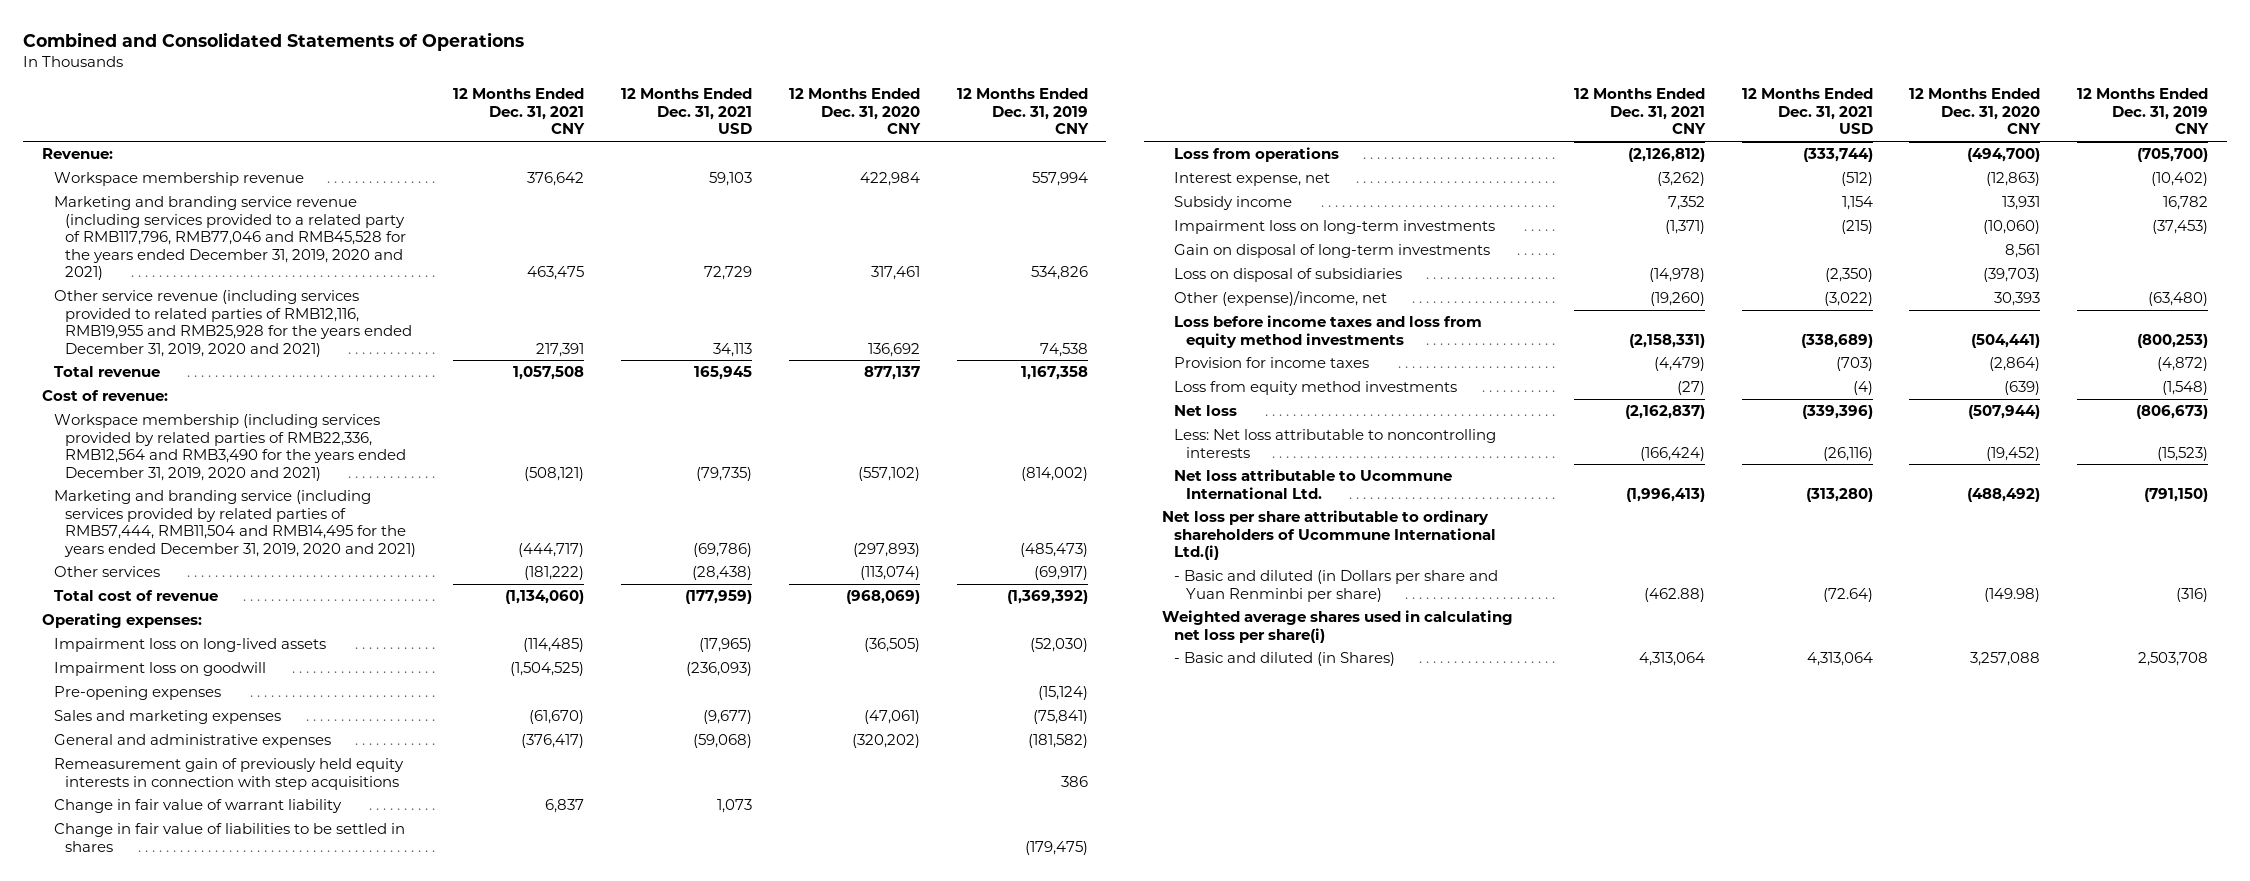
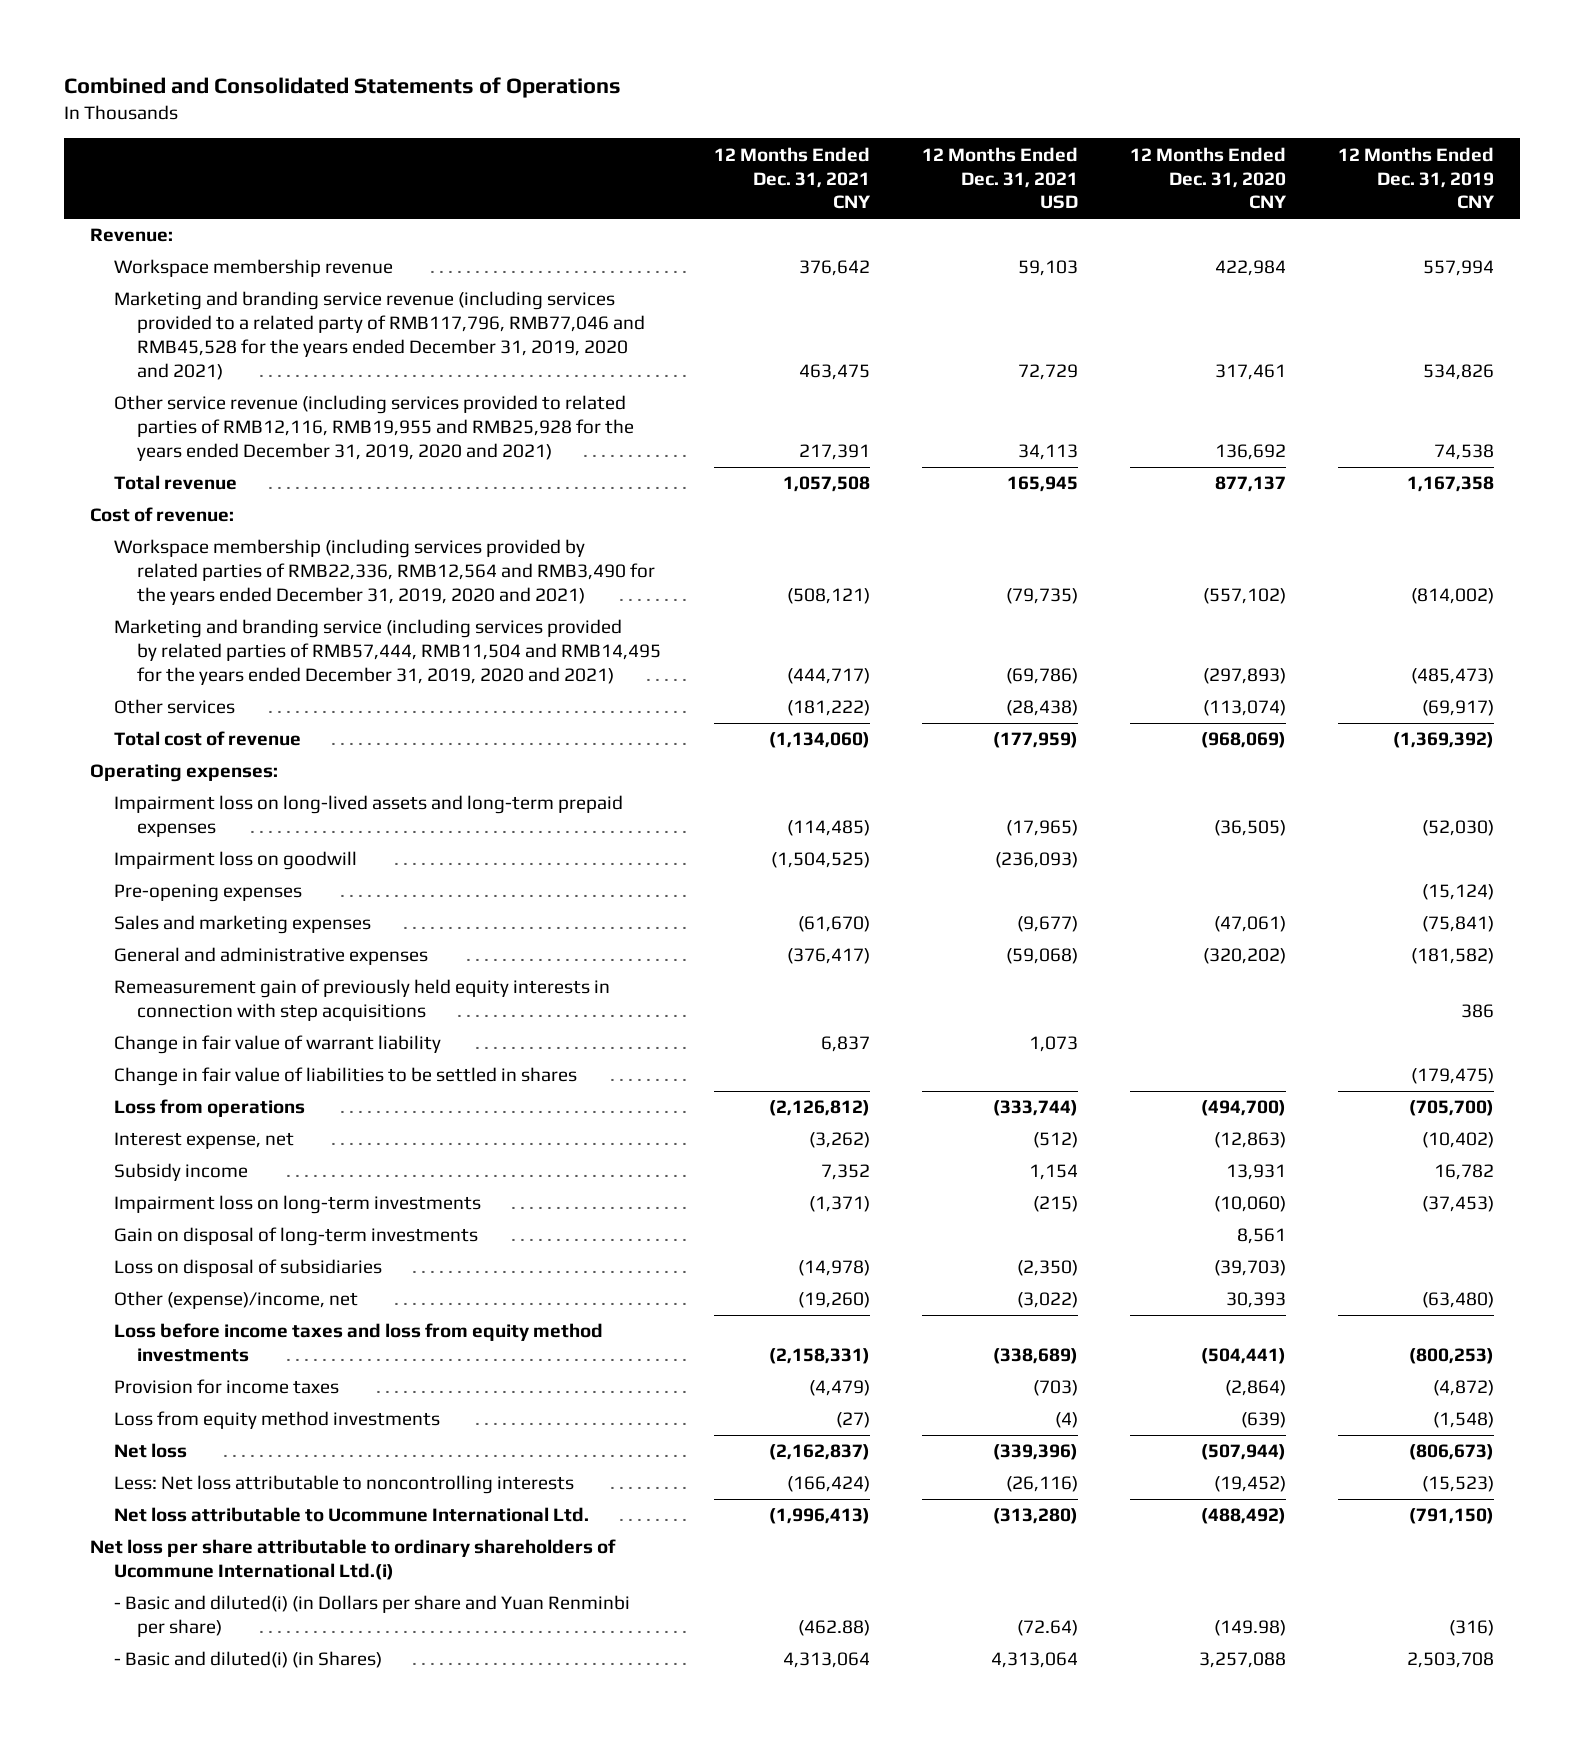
[53,638,326,653] Impairment loss on long-lived assets -> [113,795,623,838] Impairment loss on long-lived assets and long-term prepaid expenses
[1162,610,1514,643] Weighted average shares used in calculating net loss per share(i) -> none
[1174,570,1499,602] - Basic and diluted (in Dollars per share and Yuan Renminbi per share) -> [113,1595,630,1638] - Basic and diluted(i) (in Dollars per share and Yuan Renminbi per share)
[1174,652,1396,667] - Basic and diluted (in Shares) -> [113,1651,382,1669] - Basic and diluted(i) (in Shares)

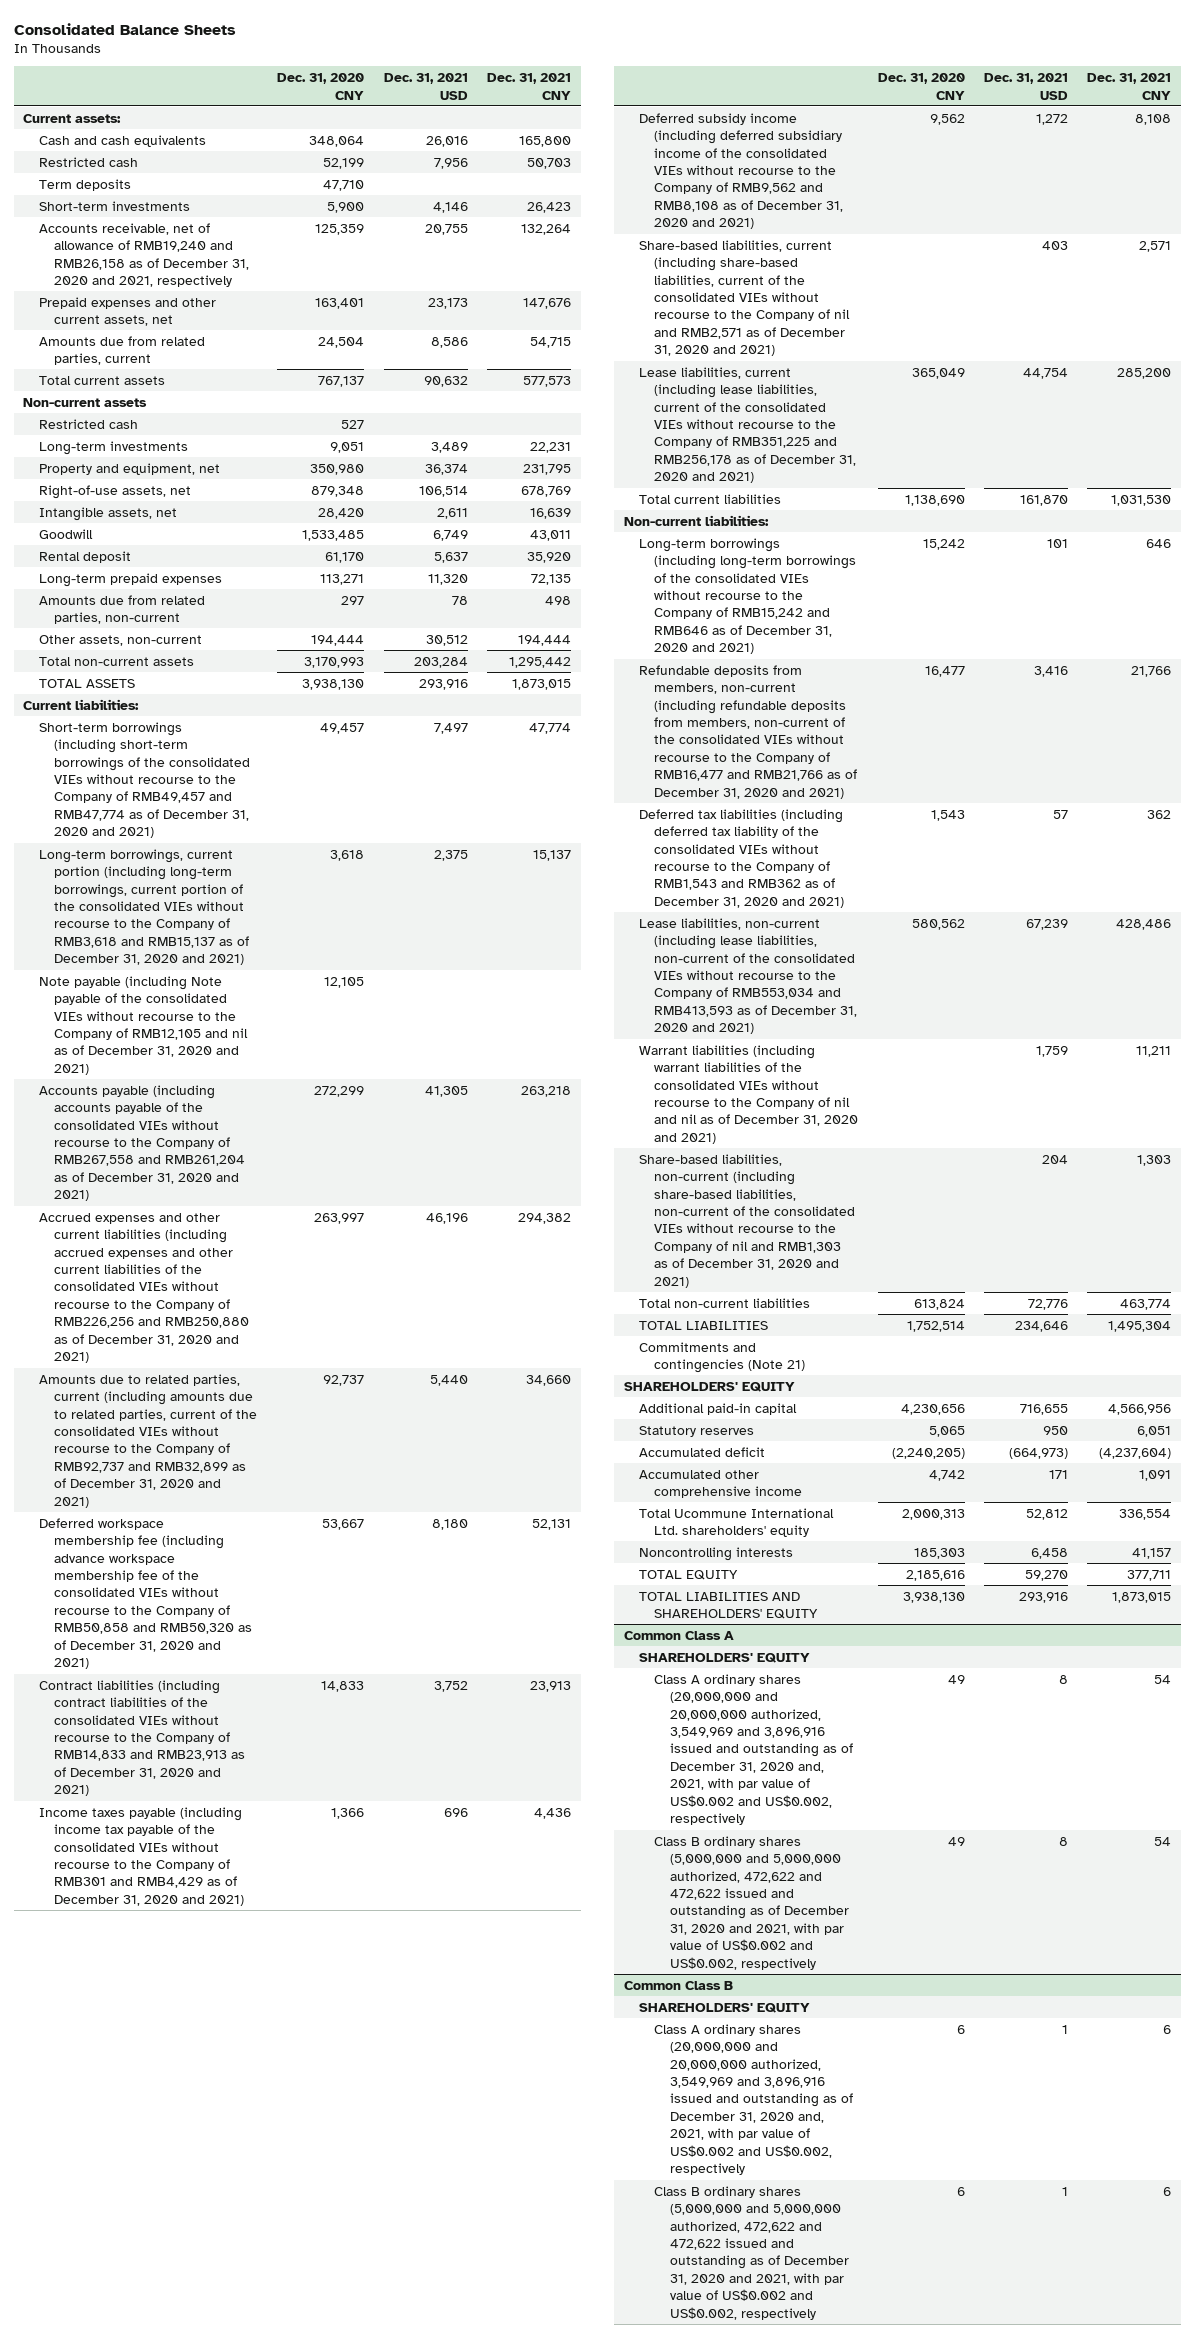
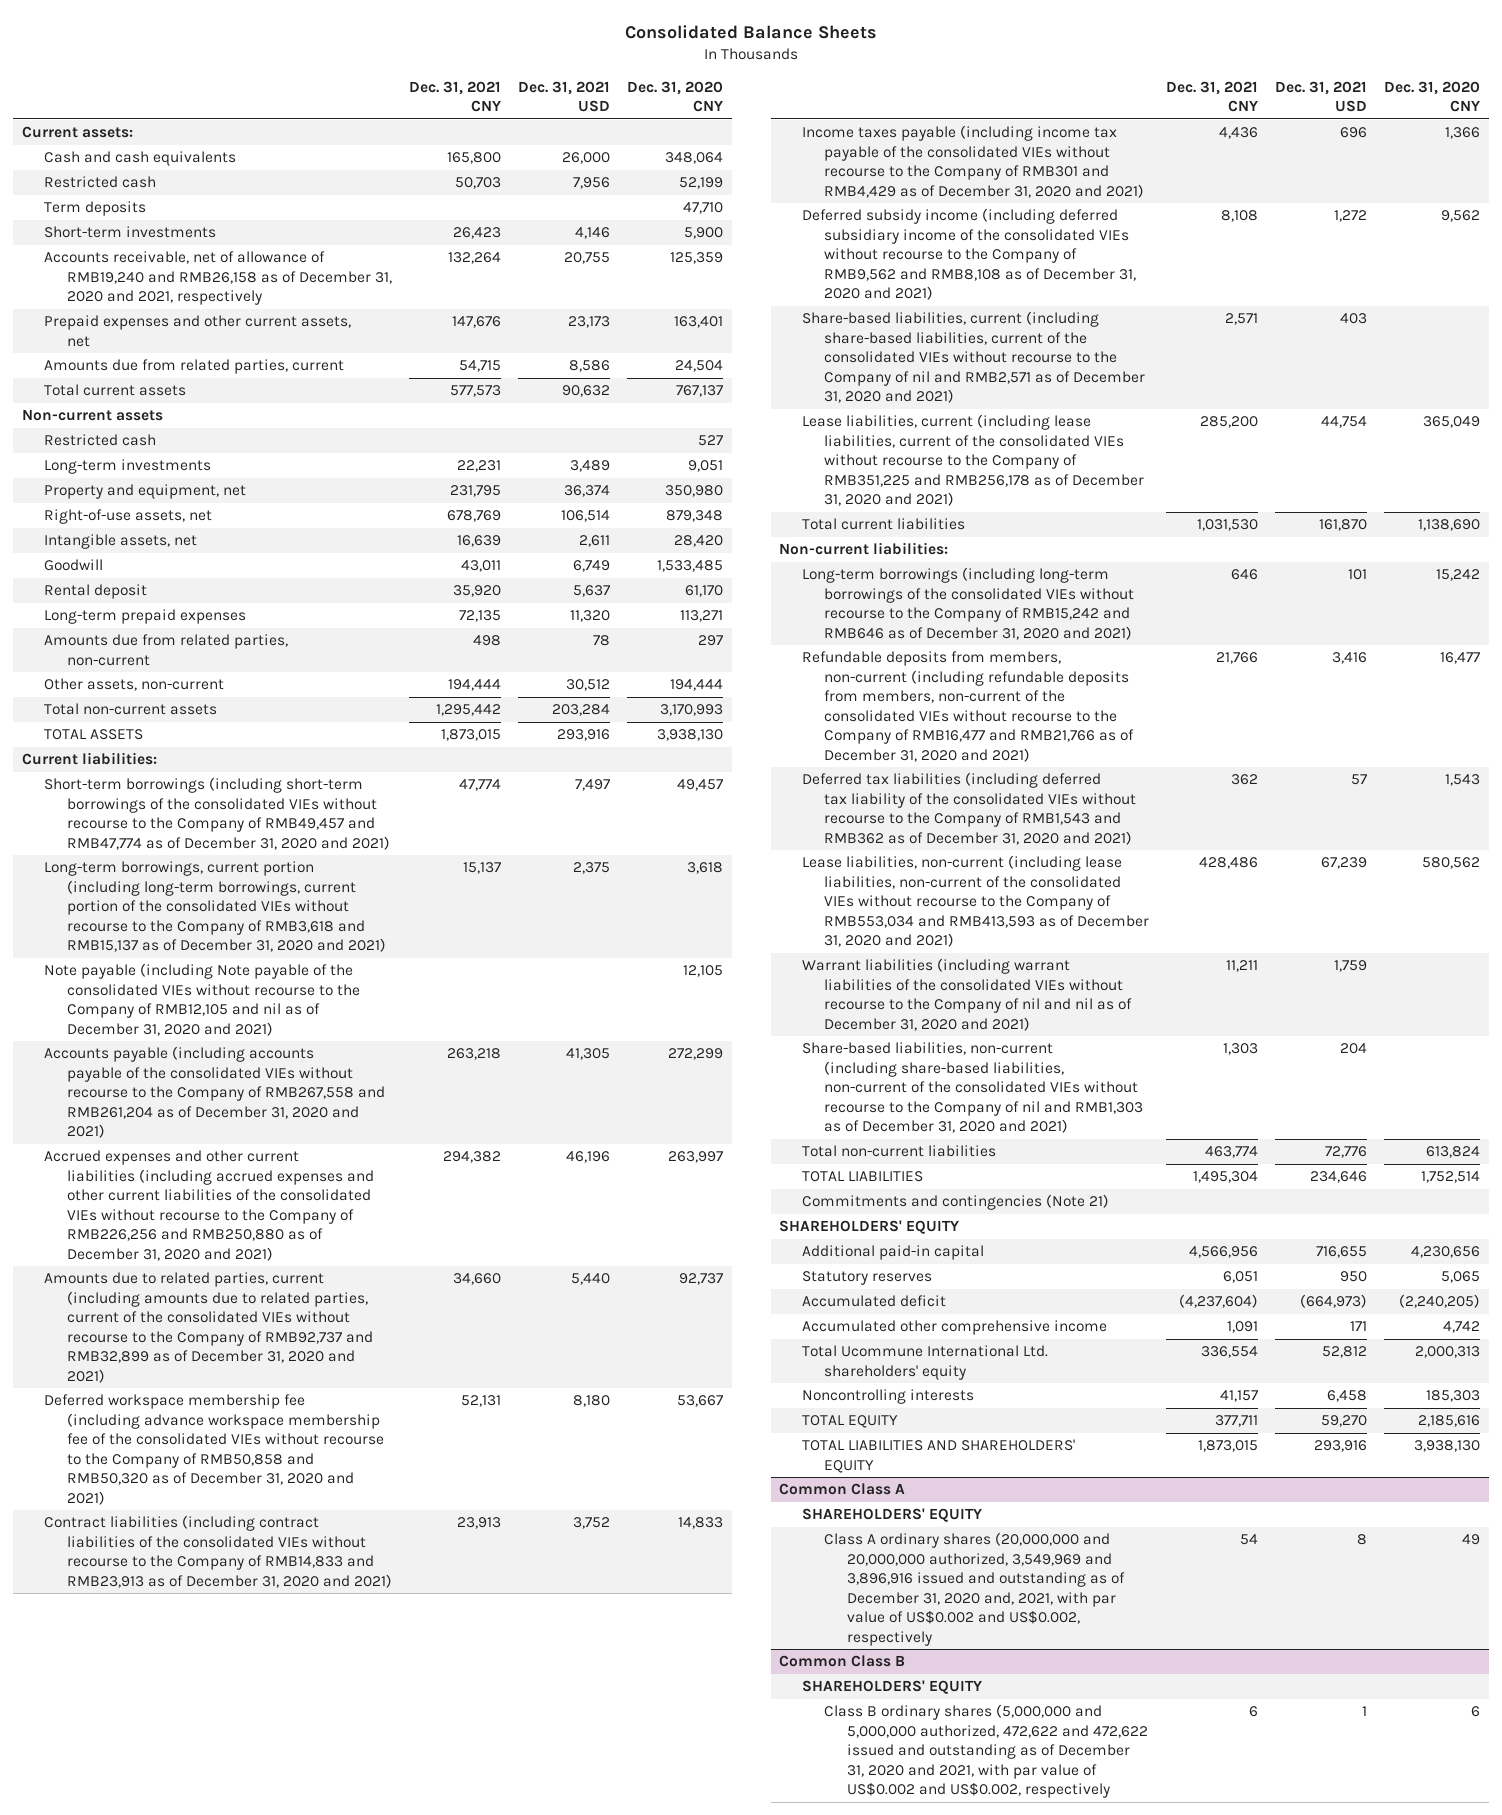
[425,135,468,147] 26,016 -> [561,152,610,165] 26,000
[654,1835,849,1970] Class B ordinary shares (5,000,000 and 5,000,000 authorized, 472,622 and 472,622 issued and outstanding as of December 31, 2020 and 2021, with par value of US$0.002 and US$0.002, respectively -> none
[654,2023,853,2176] Class A ordinary shares (20,000,000 and 20,000,000 authorized, 3,549,969 and 3,896,916 issued and outstanding as of December 31, 2020 and, 2021, with par value of US$0.002 and US$0.002, respectively -> none

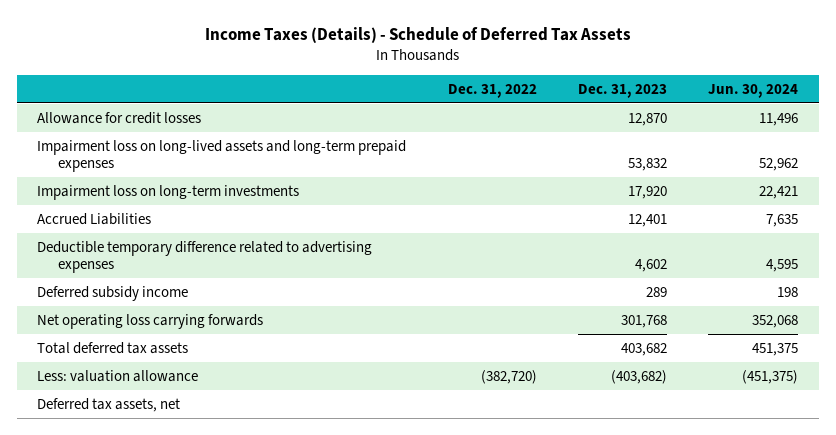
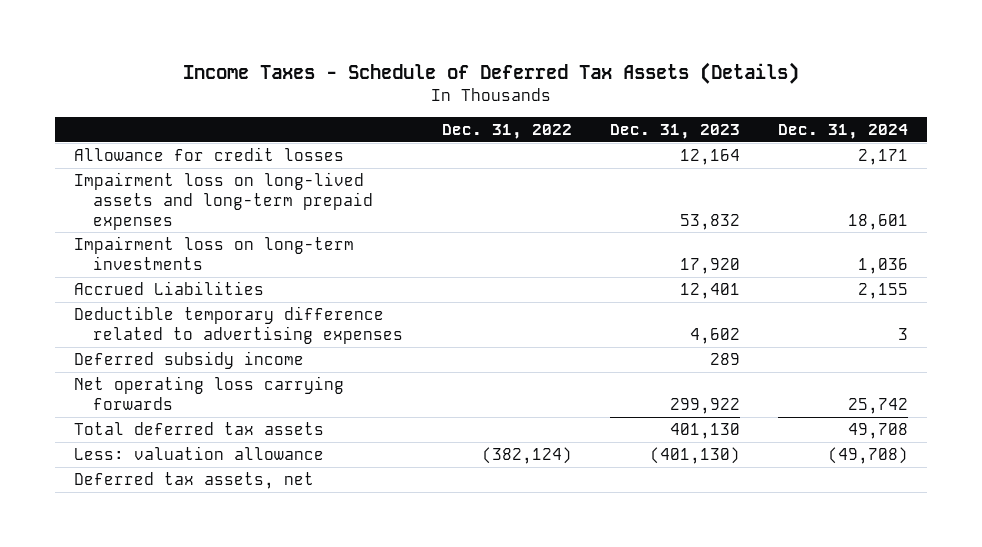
[204,27,631,44] Income Taxes (Details) - Schedule of Deferred Tax Assets -> [182,62,799,85] Income Taxes - Schedule of Deferred Tax Assets (Details)
[708,83,799,98] Jun. 30, 2024 -> none
none -> [778,123,909,139] Dec. 31, 2024
[628,112,668,126] 12,870 -> [679,149,740,166] 12,164
[621,314,668,328] 301,768 -> [669,397,740,414] 299,922
[621,342,668,356] 403,682 -> [669,423,740,440] 401,130
[480,369,537,384] (382,720) -> [481,447,572,465] (382,124)
[611,369,668,384] (403,682) -> [649,447,740,465] (401,130)

